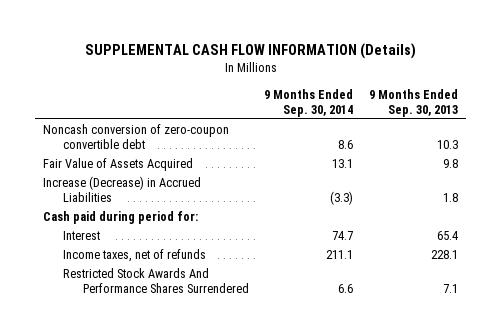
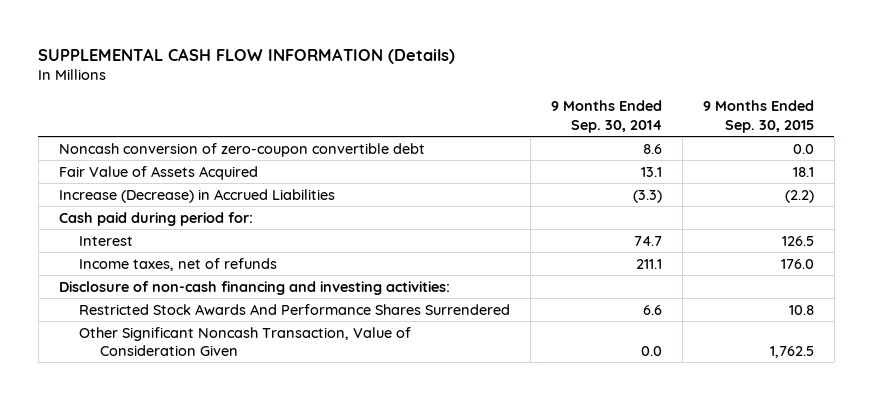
[368,88,458,117] 9 Months Ended Sep. 30, 2013 -> none
none -> [702,100,814,133] 9 Months Ended Sep. 30, 2015
none -> [58,280,450,295] Disclosure of non-cash financing and investing activities:
none -> [79,326,412,356] Other Significant Noncash Transaction, Value of Consideration Given

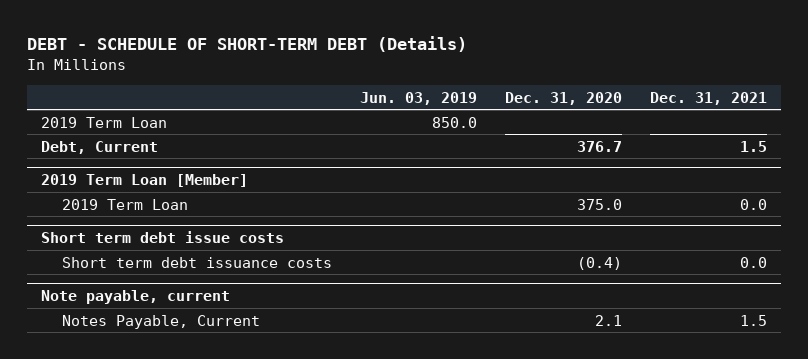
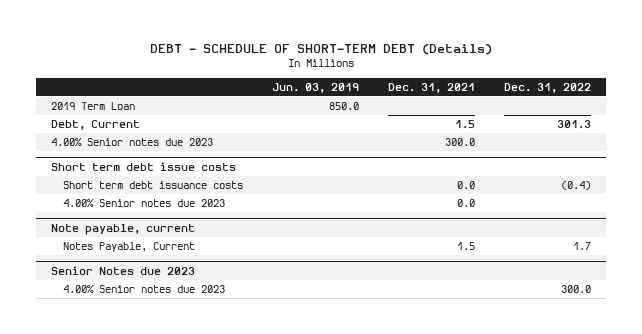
[505,91,623,105] Dec. 31, 2020 -> none
none -> [504,82,592,93] Dec. 31, 2022
[41,173,249,187] 2019 Term Loan [Member] -> none
[61,198,188,210] 2019 Term Loan -> none
none -> [50,138,213,147] 4.00% Senior notes due 2023
none -> [62,199,225,208] 4.00% Senior notes due 2023
none -> [50,265,195,275] Senior Notes due 2023
none -> [62,285,225,294] 4.00% Senior notes due 2023

